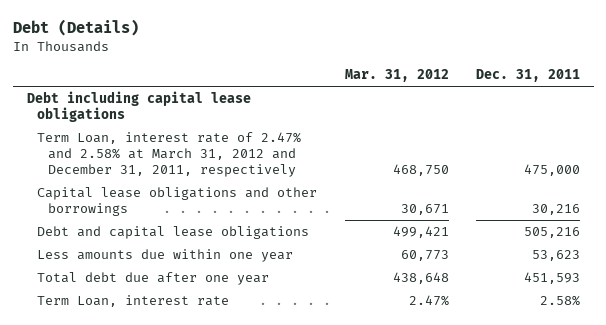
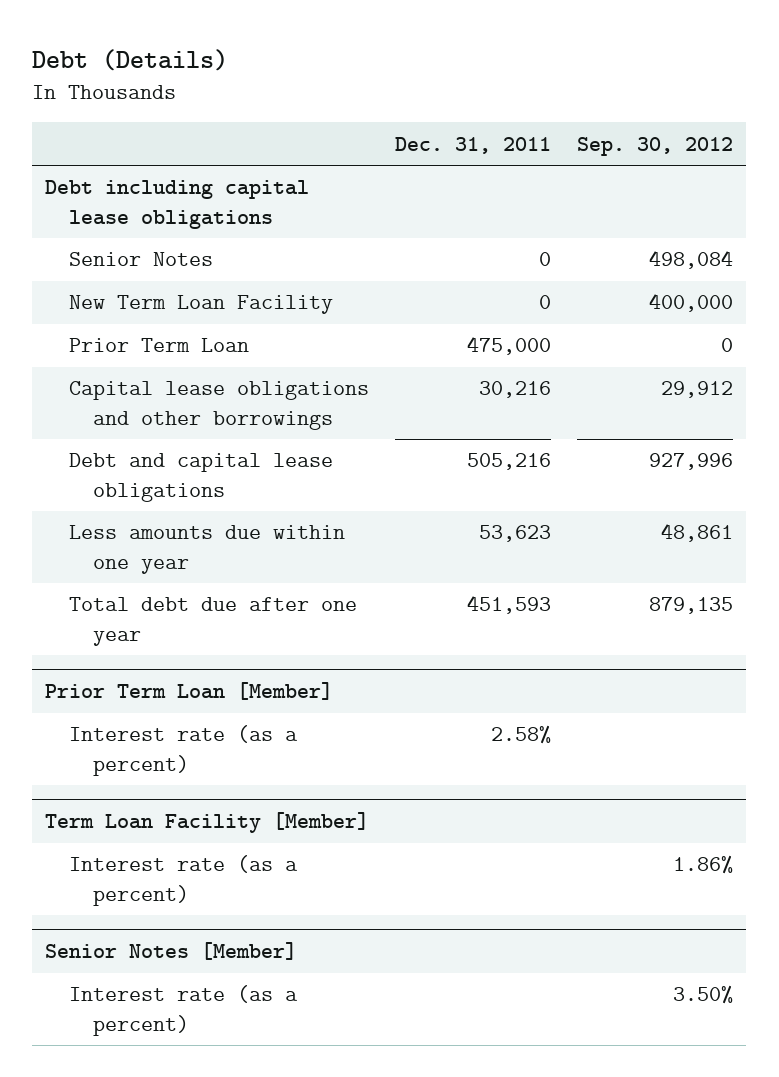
[344,69,449,83] Mar. 31, 2012 -> none
none -> [577,136,734,156] Sep. 30, 2012
none -> [68,252,213,267] Senior Notes
none -> [68,295,333,315] New Term Loan Facility
[37,131,302,177] Term Loan, interest rate of 2.47% and 2.58% at March 31, 2012 and December 31, 2011, respectively -> [68,338,249,353] Prior Term Loan
none -> [45,682,334,701] Prior Term Loan [Member]
[37,294,230,307] Term Loan, interest rate -> [68,725,298,776] Interest rate (as a percent)
none -> [45,812,370,834] Term Loan Facility [Member]
none -> [68,855,298,906] Interest rate (as a percent)
none -> [45,942,298,961] Senior Notes [Member]
none -> [68,985,298,1036] Interest rate (as a percent)

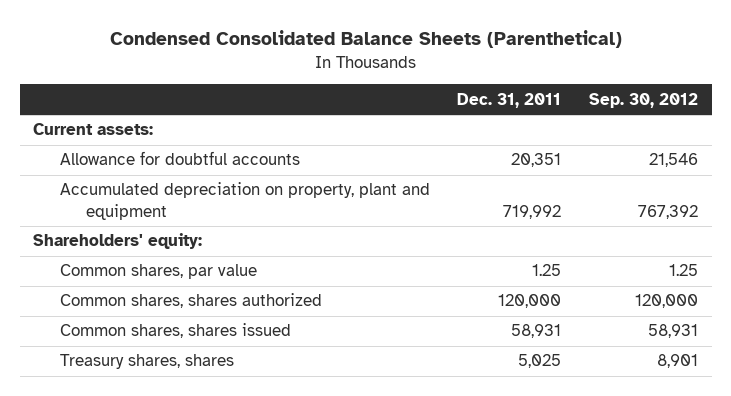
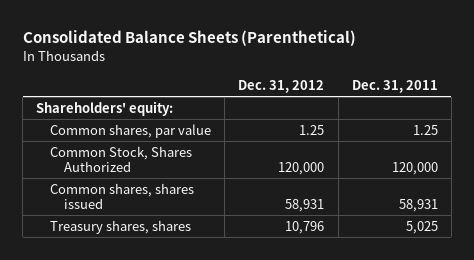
[109,30,622,49] Condensed Consolidated Balance Sheets (Parenthetical) -> [22,30,356,47] Consolidated Balance Sheets (Parenthetical)
[588,92,698,108] Sep. 30, 2012 -> none
none -> [238,80,325,94] Dec. 31, 2012
[33,123,154,136] Current assets: -> none
[59,151,300,166] Allowance for doubtful accounts -> none
[59,182,430,220] Accumulated depreciation on property, plant and equipment -> none
[59,293,322,309] Common shares, shares authorized -> [50,145,193,173] Common Stock, Shares Authorized

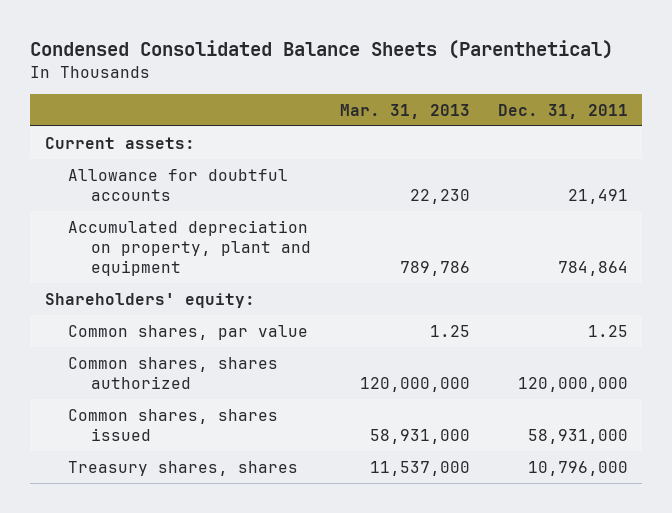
[22,30,356,47] Consolidated Balance Sheets (Parenthetical) -> [30,39,614,59] Condensed Consolidated Balance Sheets (Parenthetical)
[238,80,325,94] Dec. 31, 2012 -> none
none -> [339,103,470,119] Mar. 31, 2013
none -> [44,136,195,149] Current assets:
none -> [67,168,288,201] Allowance for doubtful accounts
none -> [67,219,312,276] Accumulated depreciation on property, plant and equipment
[50,145,193,173] Common Stock, Shares Authorized -> [67,356,278,389] Common shares, shares authorized
[391,162,438,176] 120,000 -> [517,376,628,392] 120,000,000
[398,199,438,213] 58,931 -> [527,428,628,444] 58,931,000
[405,220,438,234] 5,025 -> [527,460,628,476] 10,796,000

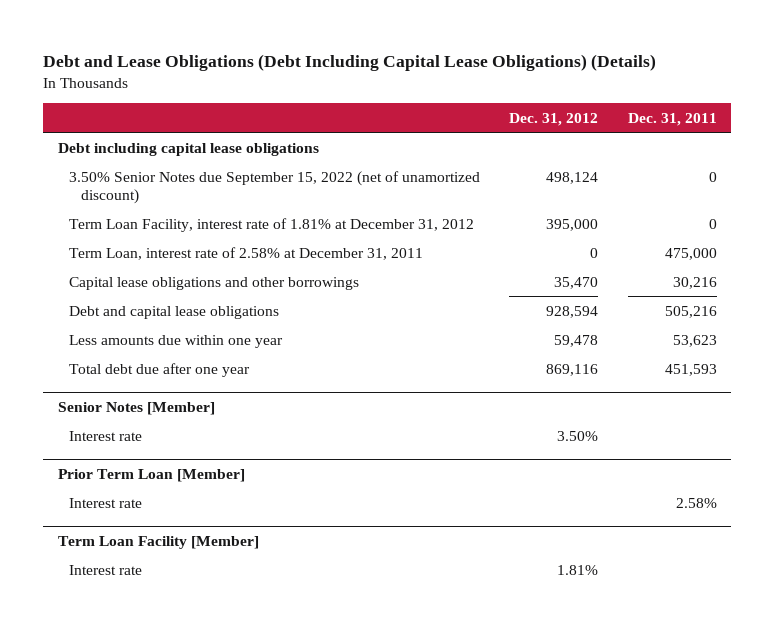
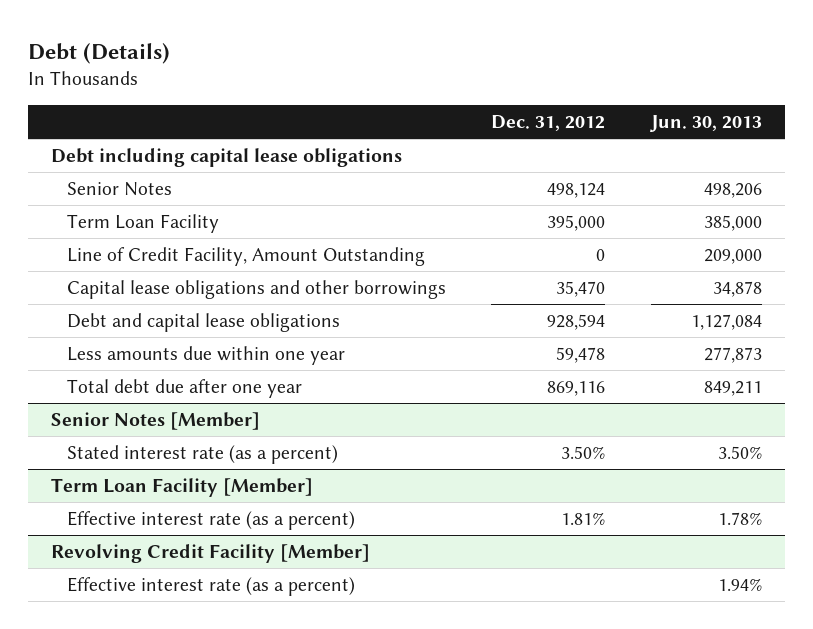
[43,53,657,71] Debt and Lease Obligations (Debt Including Capital Lease Obligations) (Details) -> [28,42,171,64] Debt (Details)
[627,112,717,126] Dec. 31, 2011 -> none
none -> [650,115,763,133] Jun. 30, 2013
[69,246,424,260] Term Loan, interest rate of 2.58% at December 31, 2011 -> none
[69,170,481,204] 3.50% Senior Notes due September 15, 2022 (net of unamortized discount) -> [66,182,172,197] Senior Notes
[69,217,475,232] Term Loan Facility, interest rate of 1.81% at December 31, 2012 -> [66,214,219,234] Term Loan Facility
none -> [66,247,425,267] Line of Credit Facility, Amount Outstanding
[57,468,245,482] Prior Term Loan [Member] -> none
[69,497,143,508] Interest rate -> none
[69,430,143,441] Interest rate -> [66,445,338,465] Stated interest rate (as a percent)
[69,564,143,575] Interest rate -> [66,511,355,531] Effective interest rate (as a percent)
none -> [51,544,371,564] Revolving Credit Facility [Member]
none -> [66,577,355,597] Effective interest rate (as a percent)

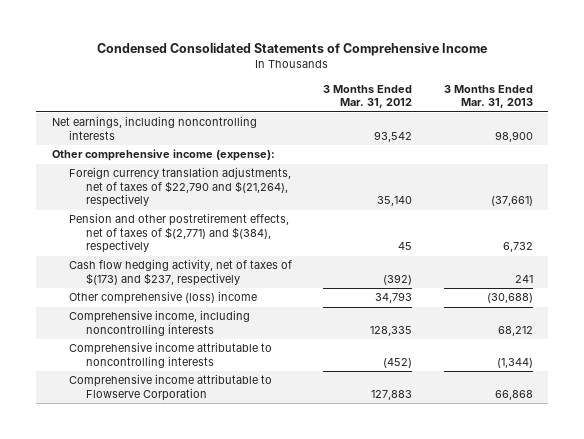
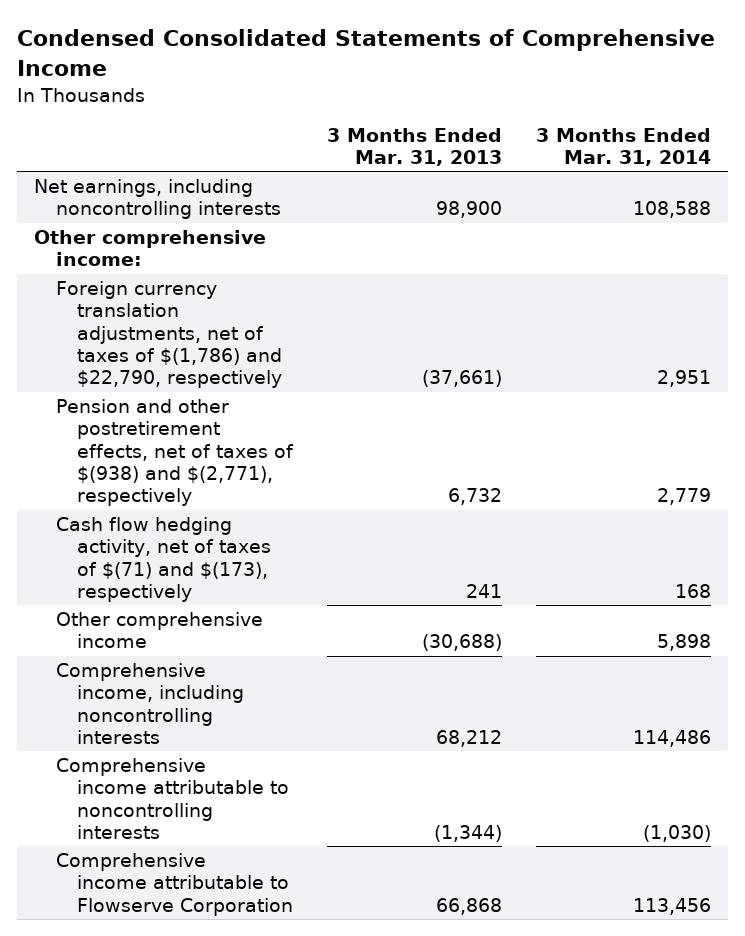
[323,84,413,109] 3 Months Ended Mar. 31, 2012 -> none
none -> [536,127,712,167] 3 Months Ended Mar. 31, 2014
[51,149,275,162] Other comprehensive income (expense): -> [33,230,266,267] Other comprehensive income:
[69,167,292,208] Foreign currency translation adjustments, net of taxes of $22,790 and $(21,264), respectively -> [55,281,283,389] Foreign currency translation adjustments, net of taxes of $(1,786) and $22,790, respectively
[69,213,290,254] Pension and other postretirement effects, net of taxes of $(2,771) and $(384), respectively -> [55,399,295,507] Pension and other postretirement effects, net of taxes of $(938) and $(2,771), respectively
[69,259,293,286] Cash flow hedging activity, net of taxes of $(173) and $237, respectively -> [55,517,272,603] Cash flow hedging activity, net of taxes of $(71) and $(173), respectively
[69,291,258,305] Other comprehensive (loss) income -> [55,612,263,649] Other comprehensive income

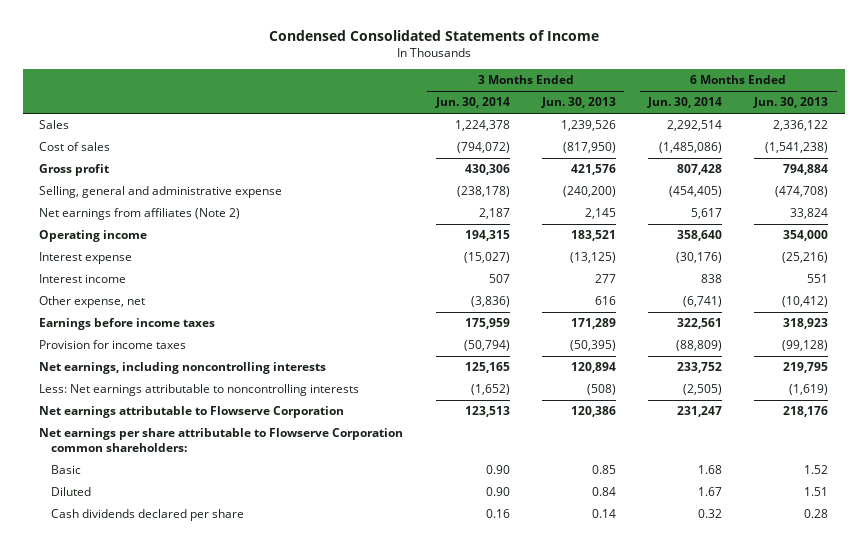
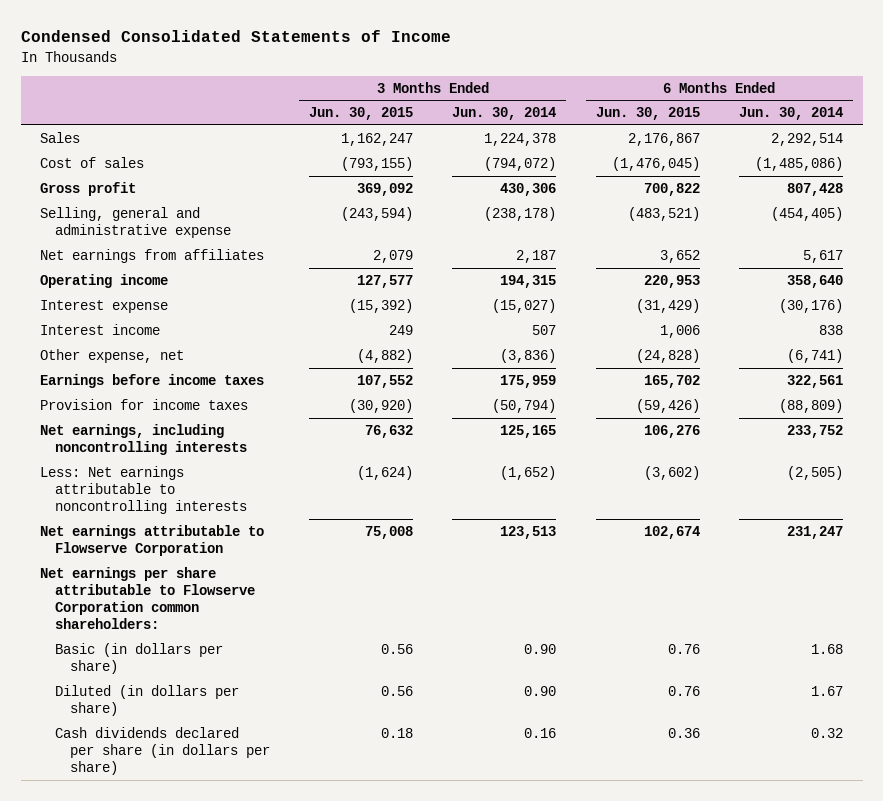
[540,97,616,109] Jun. 30, 2013 -> none
[753,97,829,109] Jun. 30, 2013 -> none
none -> [309,107,414,121] Jun. 30, 2015
none -> [595,107,700,121] Jun. 30, 2015
[39,208,241,221] Net earnings from affiliates (Note 2) -> [40,248,265,263] Net earnings from affiliates
[51,465,82,475] Basic -> [54,642,223,675] Basic (in dollars per share)
[51,487,92,497] Diluted -> [54,684,239,717] Diluted (in dollars per share)
[51,509,245,522] Cash dividends declared per share -> [54,726,270,776] Cash dividends declared per share (in dollars per share)

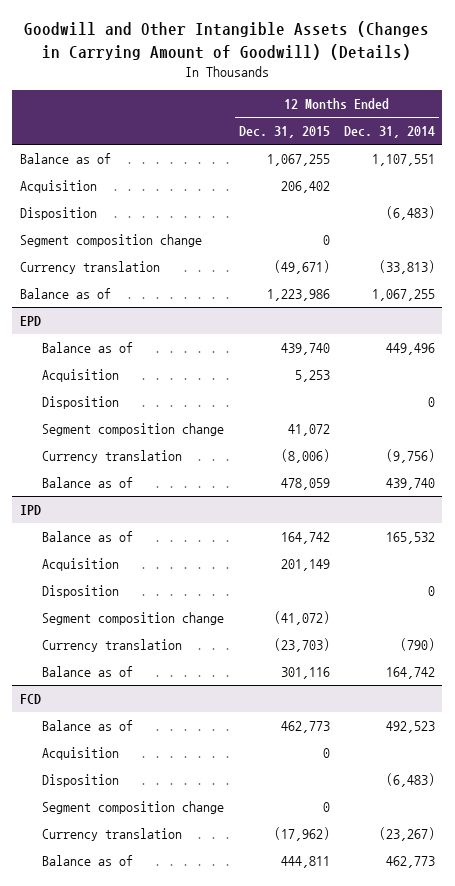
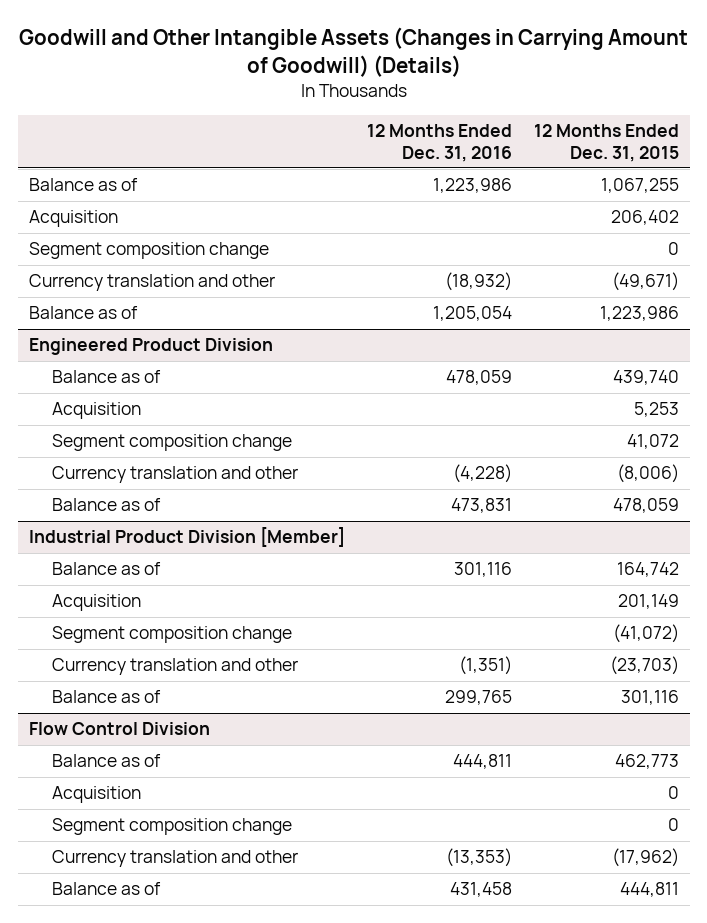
[344,126,436,139] Dec. 31, 2014 -> none
none -> [366,123,512,162] 12 Months Ended Dec. 31, 2016
[19,207,97,221] Disposition -> none
[19,261,160,275] Currency translation -> [28,274,275,292] Currency translation and other
[19,316,41,327] EPD -> [28,338,273,356] Engineered Product Division
[41,396,119,410] Disposition -> none
[41,450,182,464] Currency translation -> [52,466,299,484] Currency translation and other
[19,505,41,516] IPD -> [28,527,345,548] Industrial Product Division [Member]
[41,585,119,599] Disposition -> none
[41,639,182,653] Currency translation -> [52,658,299,676] Currency translation and other
[19,694,41,705] FCD -> [28,722,210,736] Flow Control Division
[41,774,119,788] Disposition -> none
[41,828,182,842] Currency translation -> [52,850,299,868] Currency translation and other

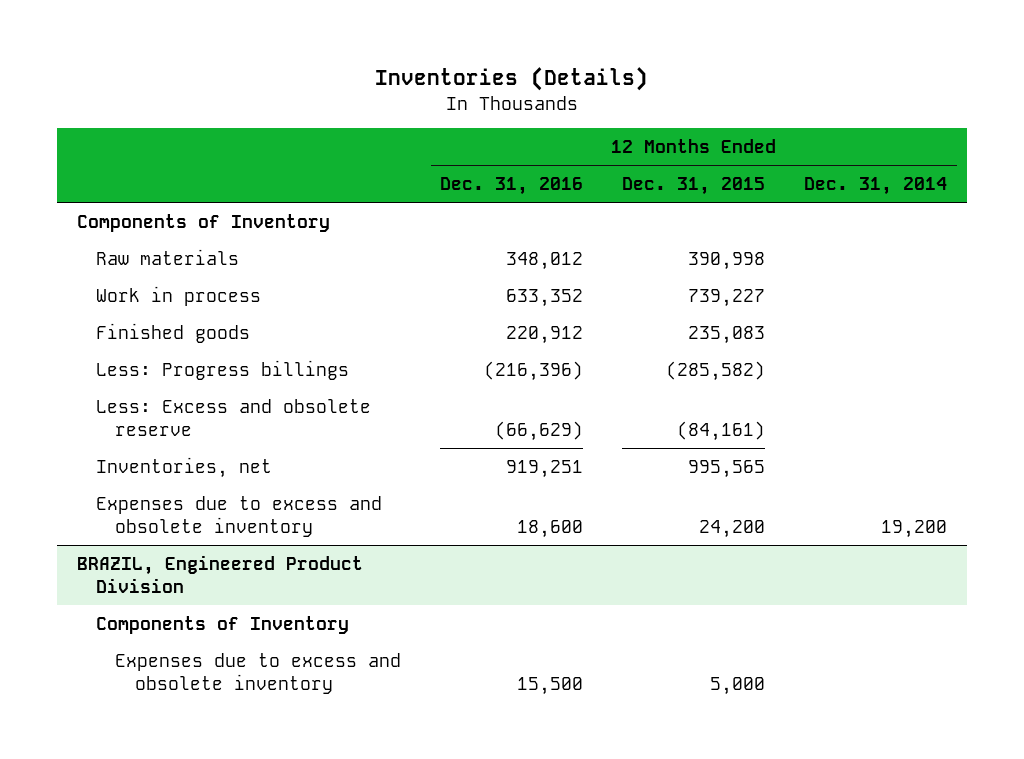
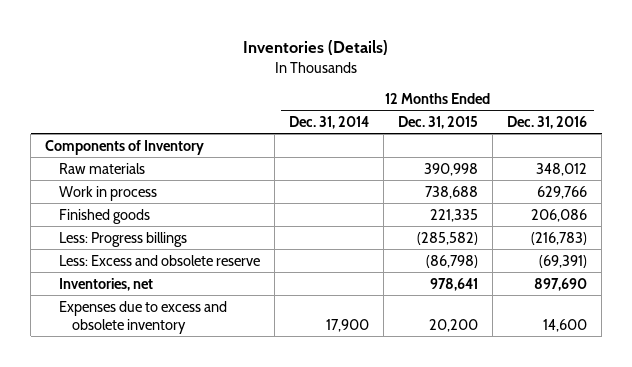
[76,554,363,593] BRAZIL, Engineered Product Division -> none
[96,615,350,634] Components of Inventory -> none
[115,652,402,694] Expenses due to excess and obsolete inventory -> none
[506,288,584,307] 633,352 -> [537,185,588,199] 629,766
[688,288,766,307] 739,227 -> [424,185,478,199] 738,688
[506,325,584,344] 220,912 -> [531,208,588,222] 206,086
[688,325,766,344] 235,083 -> [429,208,478,222] 221,335
[484,360,584,381] (216,396) -> [531,231,588,245] (216,783)
[495,420,584,441] (66,629) -> [539,254,588,268] (69,391)
[677,420,766,441] (84,161) -> [425,254,478,268] (86,798)
[506,459,584,478] 919,251 -> [534,277,588,291] 897,690
[688,459,766,478] 995,565 -> [429,277,478,291] 978,641
[517,519,584,538] 18,600 -> [543,318,588,332] 14,600
[699,519,766,538] 24,200 -> [428,318,478,332] 20,200
[881,519,948,538] 19,200 -> [325,318,369,332] 17,900

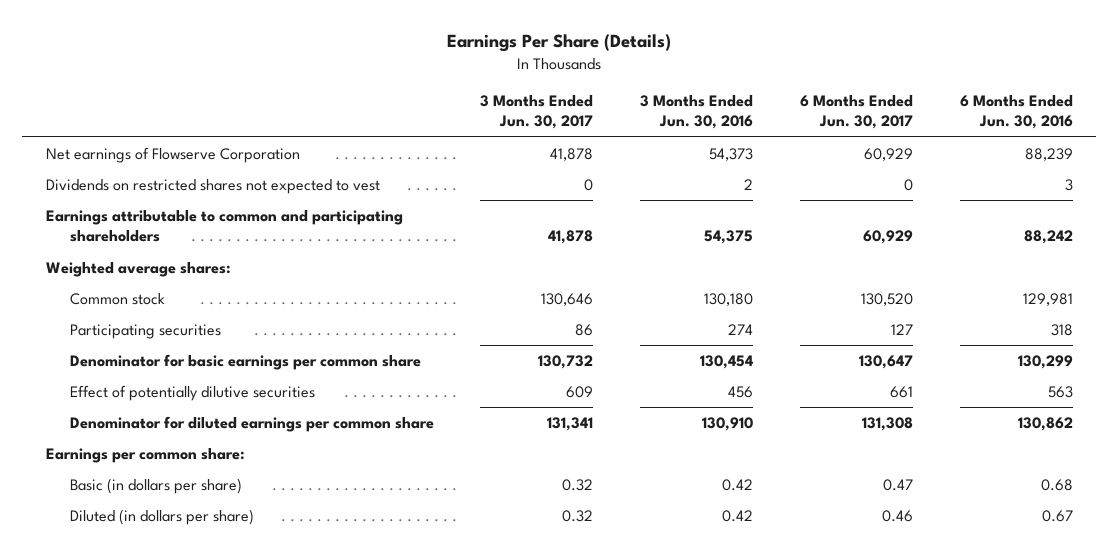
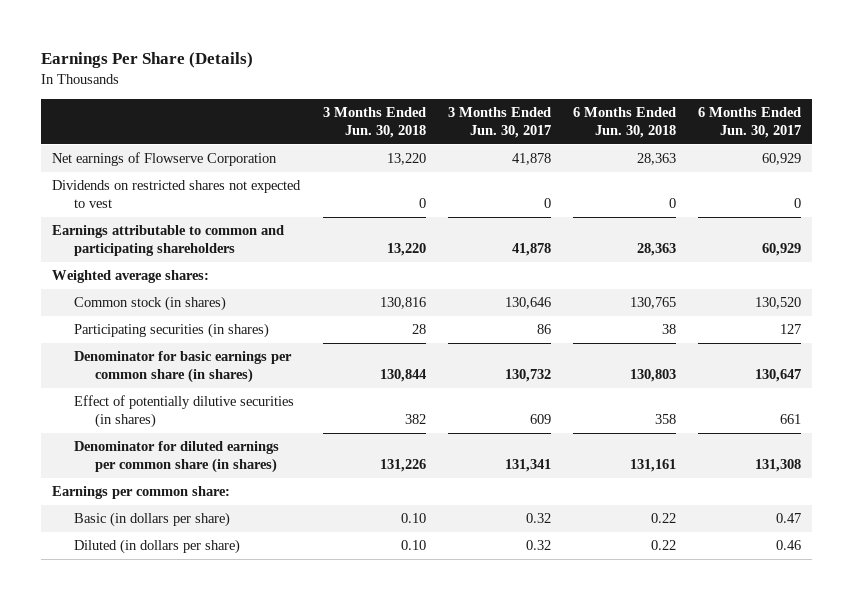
[640,95,754,130] 3 Months Ended Jun. 30, 2016 -> none
[959,95,1073,130] 6 Months Ended Jun. 30, 2016 -> none
none -> [322,107,426,138] 3 Months Ended Jun. 30, 2018
none -> [572,107,676,138] 6 Months Ended Jun. 30, 2018
[69,293,165,306] Common stock -> [73,296,226,312] Common stock (in shares)
[69,324,221,340] Participating securities -> [73,323,269,339] Participating securities (in shares)
[69,354,421,371] Denominator for basic earnings per common share -> [73,351,292,384] Denominator for basic earnings per common share (in shares)
[69,385,315,402] Effect of potentially dilutive securities -> [73,395,294,429] Effect of potentially dilutive securities (in shares)
[69,416,434,433] Denominator for diluted earnings per common share -> [73,441,279,474] Denominator for diluted earnings per common share (in shares)

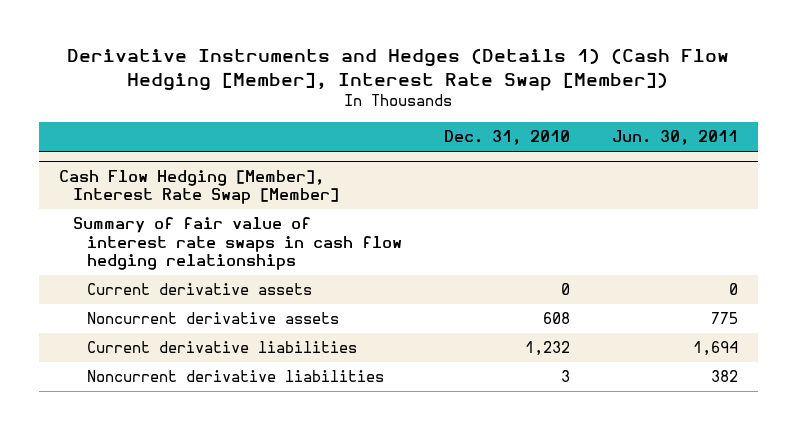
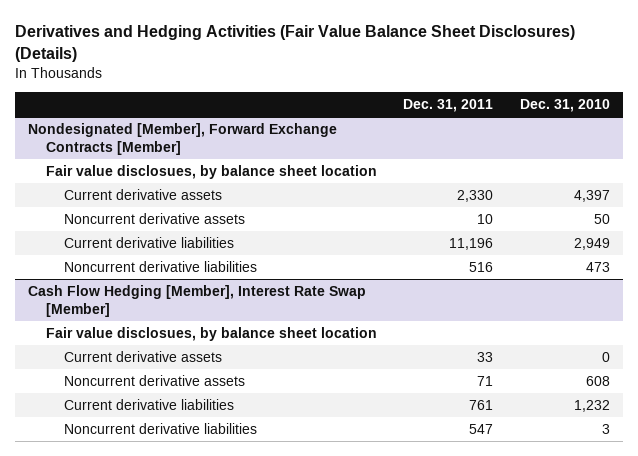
[67,48,730,91] Derivative Instruments and Hedges (Details 1) (Cash Flow Hedging [Member], Interest Rate Swap [Member]) -> [15,25,576,62] Derivatives and Hedging Activities (Fair Value Balance Sheet Disclosures) (Details)
[611,130,738,146] Jun. 30, 2011 -> none
none -> [403,99,494,113] Dec. 31, 2011
none -> [28,123,338,155] Nondesignated [Member], Forward Exchange Contracts [Member]
none -> [45,165,377,180] Fair value disclosues, by balance sheet location
none -> [63,189,222,201] Current derivative assets
none -> [63,213,245,225] Noncurrent derivative assets
none -> [63,237,234,249] Current derivative liabilities
none -> [63,261,257,273] Noncurrent derivative liabilities
[73,217,403,270] Summary of fair value of interest rate swaps in cash flow hedging relationships -> none
none -> [45,327,377,342] Fair value disclosues, by balance sheet location

